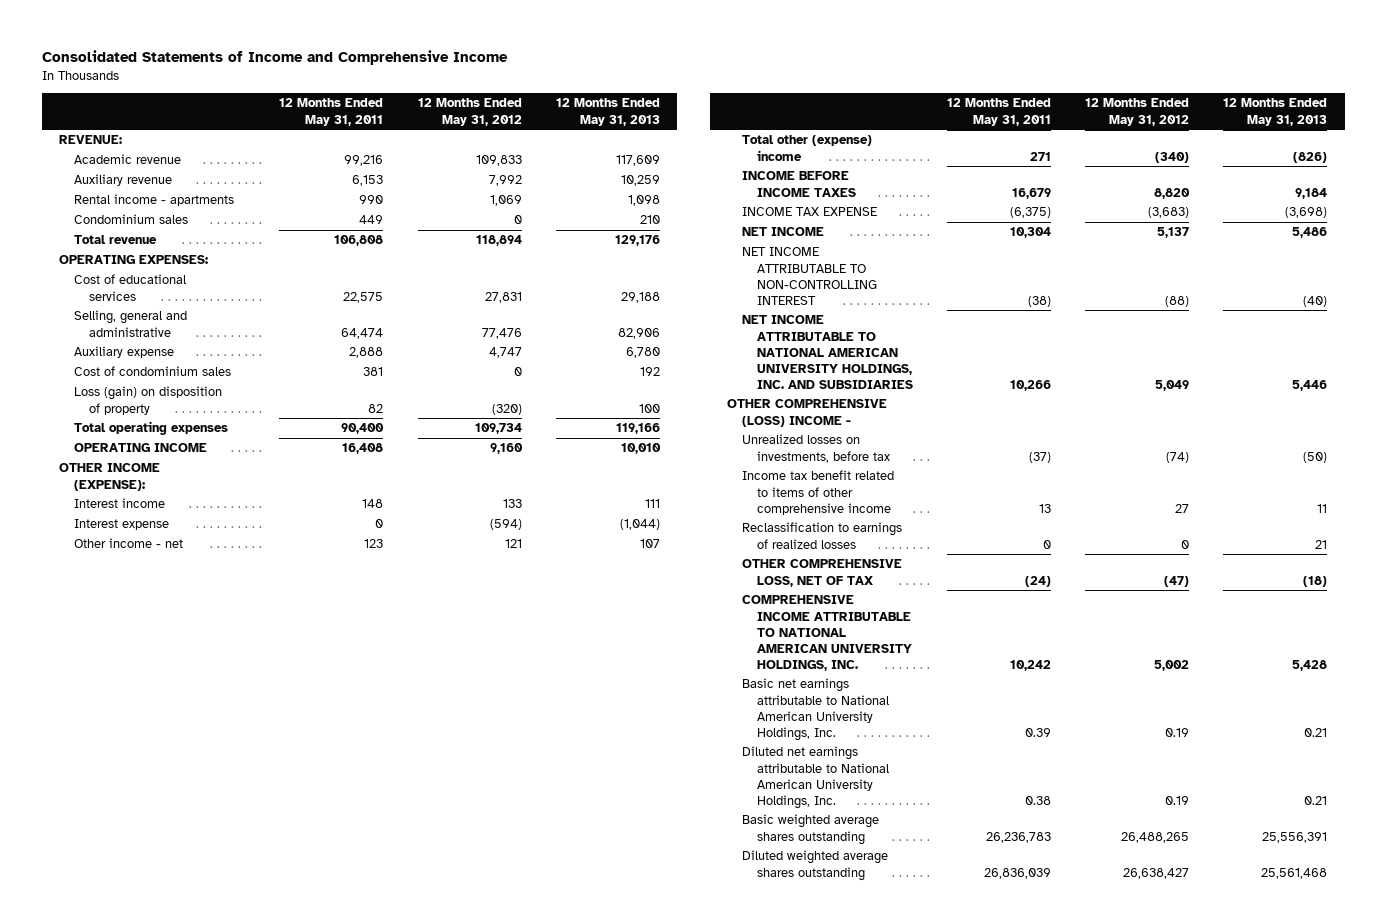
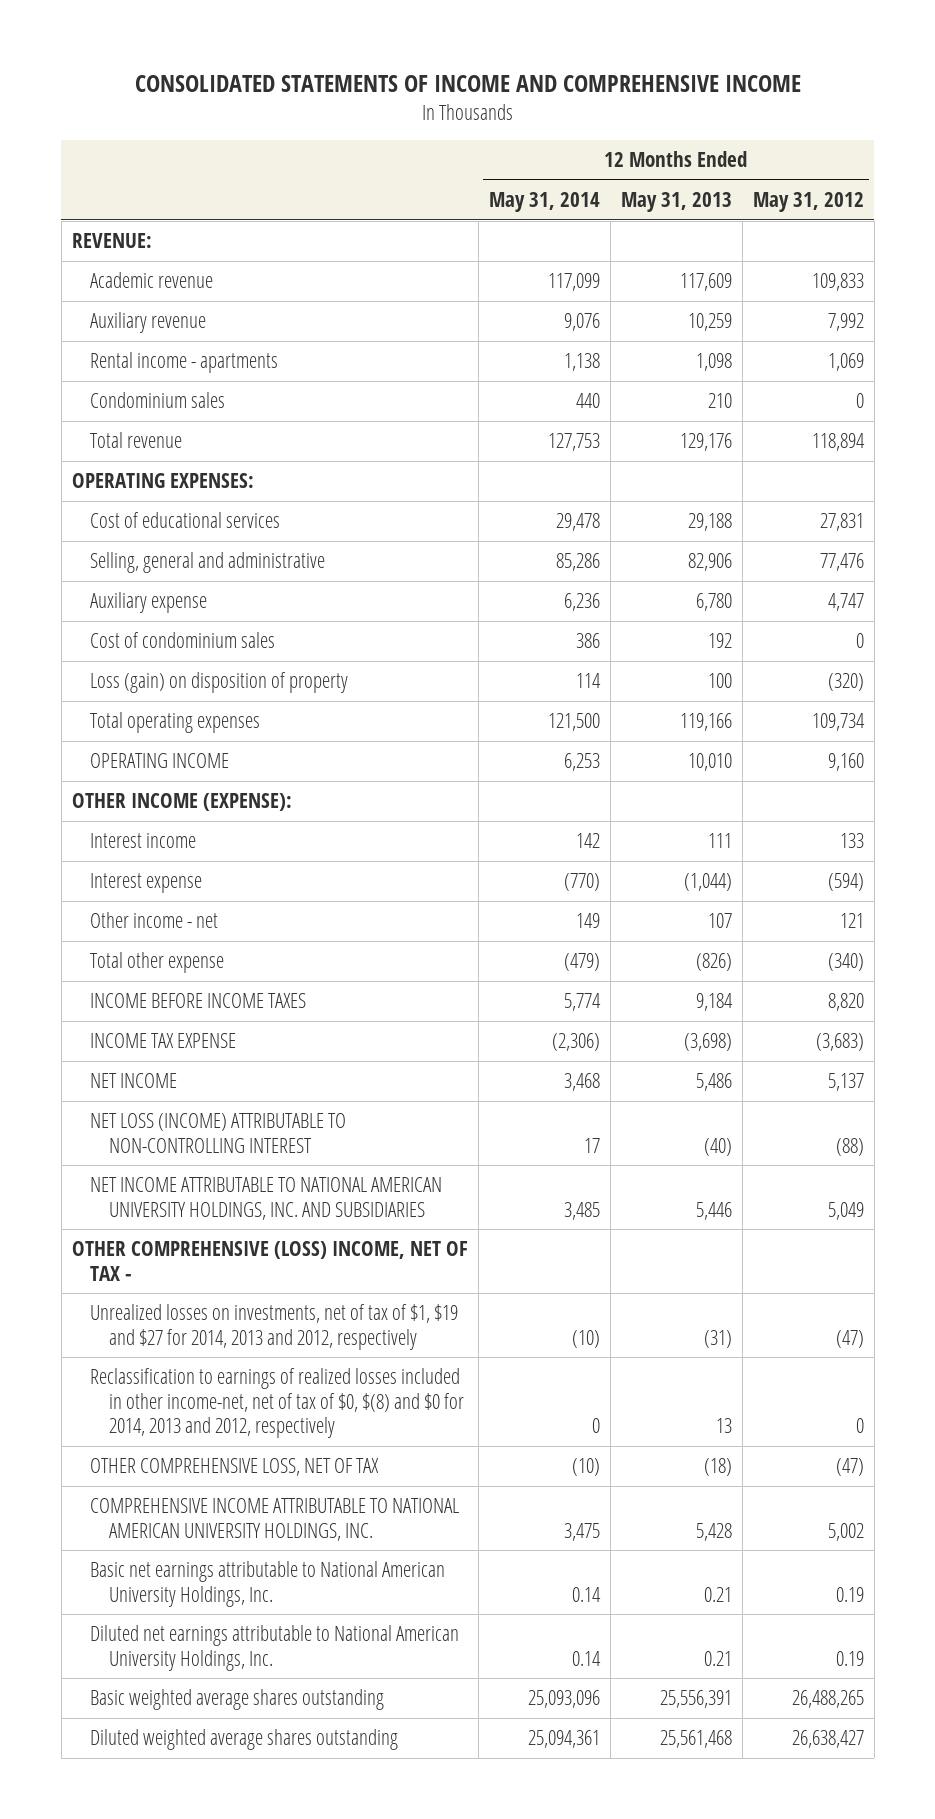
[42,50,509,66] Consolidated Statements of Income and Comprehensive Income -> [134,75,801,93] CONSOLIDATED STATEMENTS OF INCOME AND COMPREHENSIVE INCOME
[279,98,384,126] 12 Months Ended May 31, 2011 -> none
none -> [488,191,600,212] May 31, 2014
[741,135,872,161] Total other (expense) income -> [90,952,225,974] Total other expense
[741,247,877,305] NET INCOME ATTRIBUTABLE TO NON-CONTROLLING INTEREST -> [90,1113,347,1153] NET LOSS (INCOME) ATTRIBUTABLE TO NON-CONTROLLING INTEREST
[741,434,890,463] Unrealized losses on investments, before tax -> none
[741,470,894,515] Income tax benefit related to items of other comprehensive income -> none
[741,522,902,549] Reclassification to earnings of realized losses -> none
[726,399,887,427] OTHER COMPREHENSIVE (LOSS) INCOME - -> [71,1241,468,1281] OTHER COMPREHENSIVE (LOSS) INCOME, NET OF TAX -
none -> [90,1304,459,1350] Unrealized losses on investments, net of tax of $1, $19 and $27 for 2014, 2013 and 2012, respectively
none -> [90,1368,464,1439] Reclassification to earnings of realized losses included in other income-net, net of tax of $0, $(8) and $0 for 2014, 2013 and 2012, respectively

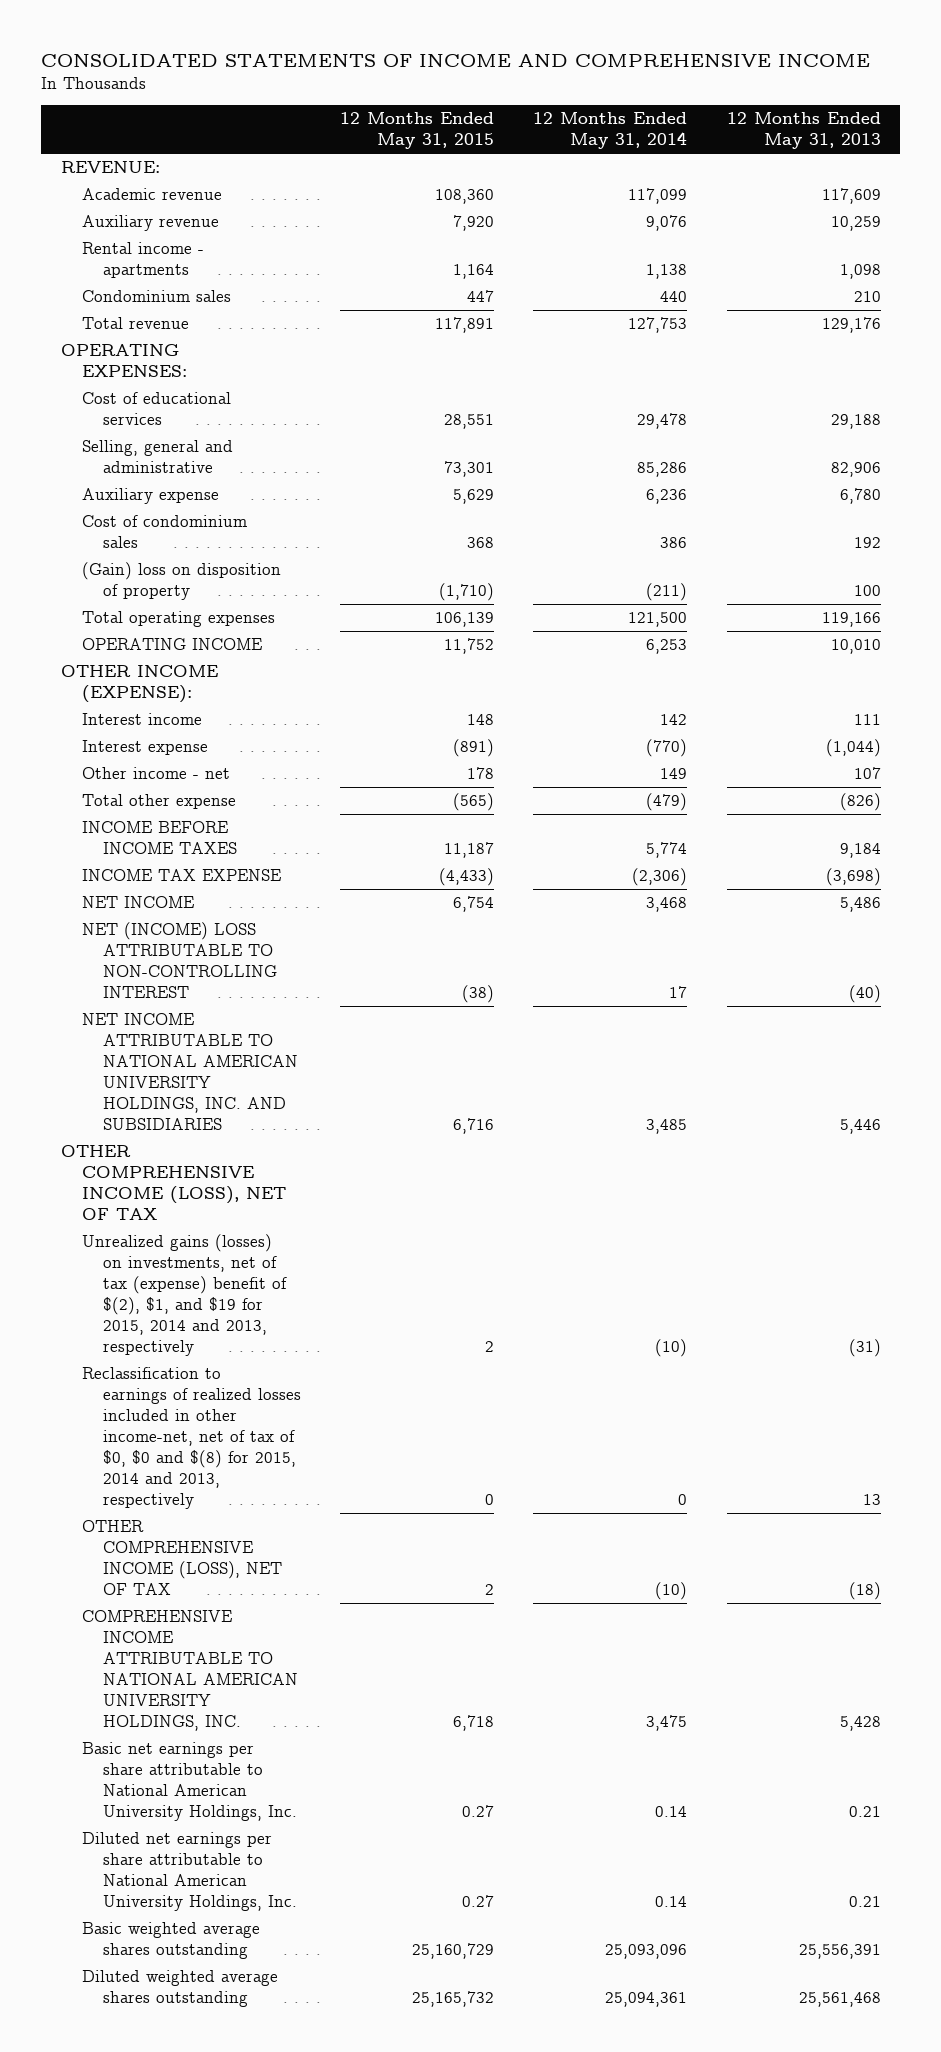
[752,191,864,212] May 31, 2012 -> none
none -> [340,112,495,150] 12 Months Ended May 31, 2015
[90,672,349,694] Loss (gain) on disposition of property -> [81,562,281,601] (Gain) loss on disposition of property
[575,673,601,689] 114 -> [646,583,688,602] (211)
[90,1113,347,1153] NET LOSS (INCOME) ATTRIBUTABLE TO NON-CONTROLLING INTEREST -> [81,922,277,999] NET (INCOME) LOSS ATTRIBUTABLE TO NON-CONTROLLING INTEREST
[71,1241,468,1281] OTHER COMPREHENSIVE (LOSS) INCOME, NET OF TAX - -> [60,1145,286,1221] OTHER COMPREHENSIVE INCOME (LOSS), NET OF TAX
[90,1304,459,1350] Unrealized losses on investments, net of tax of $1, $19 and $27 for 2014, 2013 and 2012, respectively -> [81,1234,287,1357] Unrealized gains (losses) on investments, net of tax (expense) benefit of $(2), $1, and $19 for 2015, 2014 and 2013, respectively
[90,1368,464,1439] Reclassification to earnings of realized losses included in other income-net, net of tax of $0, $(8) and $0 for 2014, 2013 and 2012, respectively -> [81,1367,301,1509] Reclassification to earnings of realized losses included in other income-net, net of tax of $0, $0 and $(8) for 2015, 2014 and 2013, respectively
[90,1458,380,1477] OTHER COMPREHENSIVE LOSS, NET OF TAX -> [81,1520,282,1596] OTHER COMPREHENSIVE INCOME (LOSS), NET OF TAX
[90,1561,446,1607] Basic net earnings attributable to National American University Holdings, Inc. -> [81,1742,297,1822] Basic net earnings per share attributable to National American University Holdings, Inc.
[90,1625,460,1671] Diluted net earnings attributable to National American University Holdings, Inc. -> [81,1832,297,1912] Diluted net earnings per share attributable to National American University Holdings, Inc.

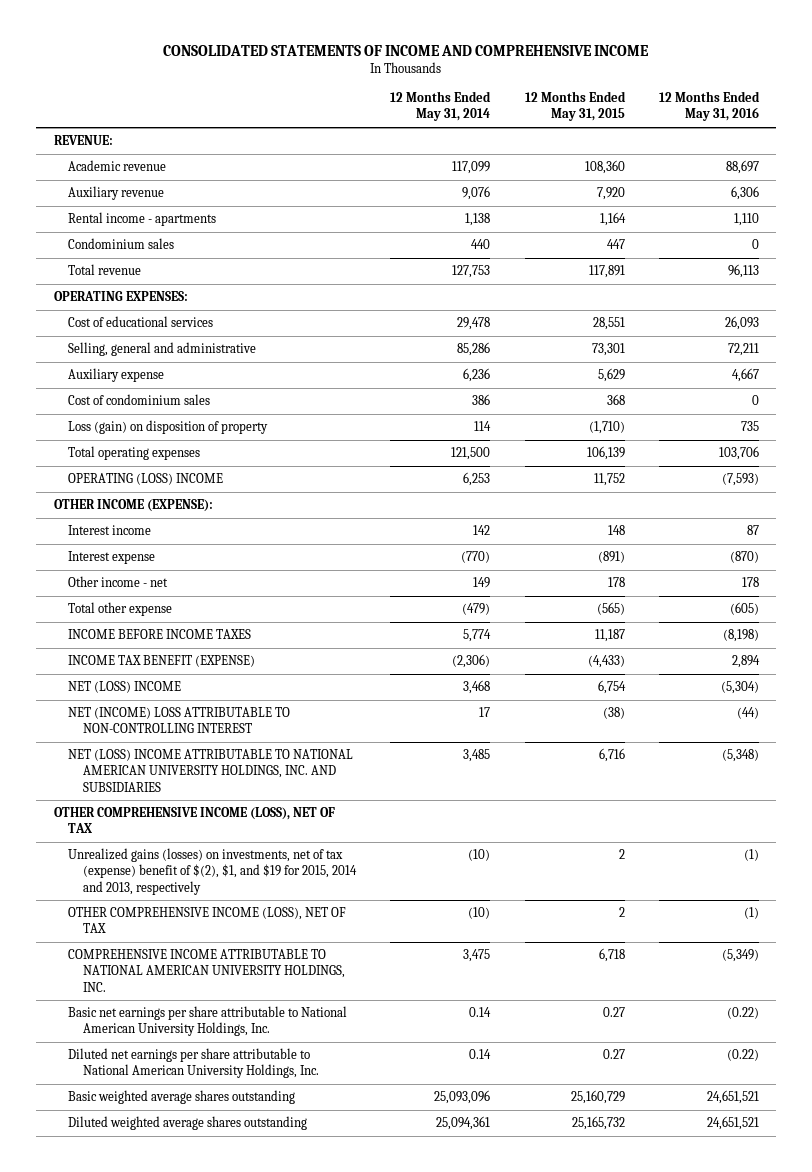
[726,112,881,150] 12 Months Ended May 31, 2013 -> none
none -> [658,91,760,122] 12 Months Ended May 31, 2016
[81,562,281,601] (Gain) loss on disposition of property -> [68,420,269,435] Loss (gain) on disposition of property
[646,583,688,602] (211) -> [474,421,492,432] 114
[81,638,262,651] OPERATING INCOME -> [68,473,224,486] OPERATING (LOSS) INCOME
[81,869,281,882] INCOME TAX EXPENSE -> [68,655,256,668] INCOME TAX BENEFIT (EXPENSE)
[81,896,194,909] NET INCOME -> [68,681,182,694] NET (LOSS) INCOME
[81,1013,298,1131] NET INCOME ATTRIBUTABLE TO NATIONAL AMERICAN UNIVERSITY HOLDINGS, INC. AND SUBSIDIARIES -> [68,749,354,792] NET (LOSS) INCOME ATTRIBUTABLE TO NATIONAL AMERICAN UNIVERSITY HOLDINGS, INC. AND SUBSIDIARIES
[81,1367,301,1509] Reclassification to earnings of realized losses included in other income-net, net of tax of $0, $0 and $(8) for 2015, 2014 and 2013, respectively -> none

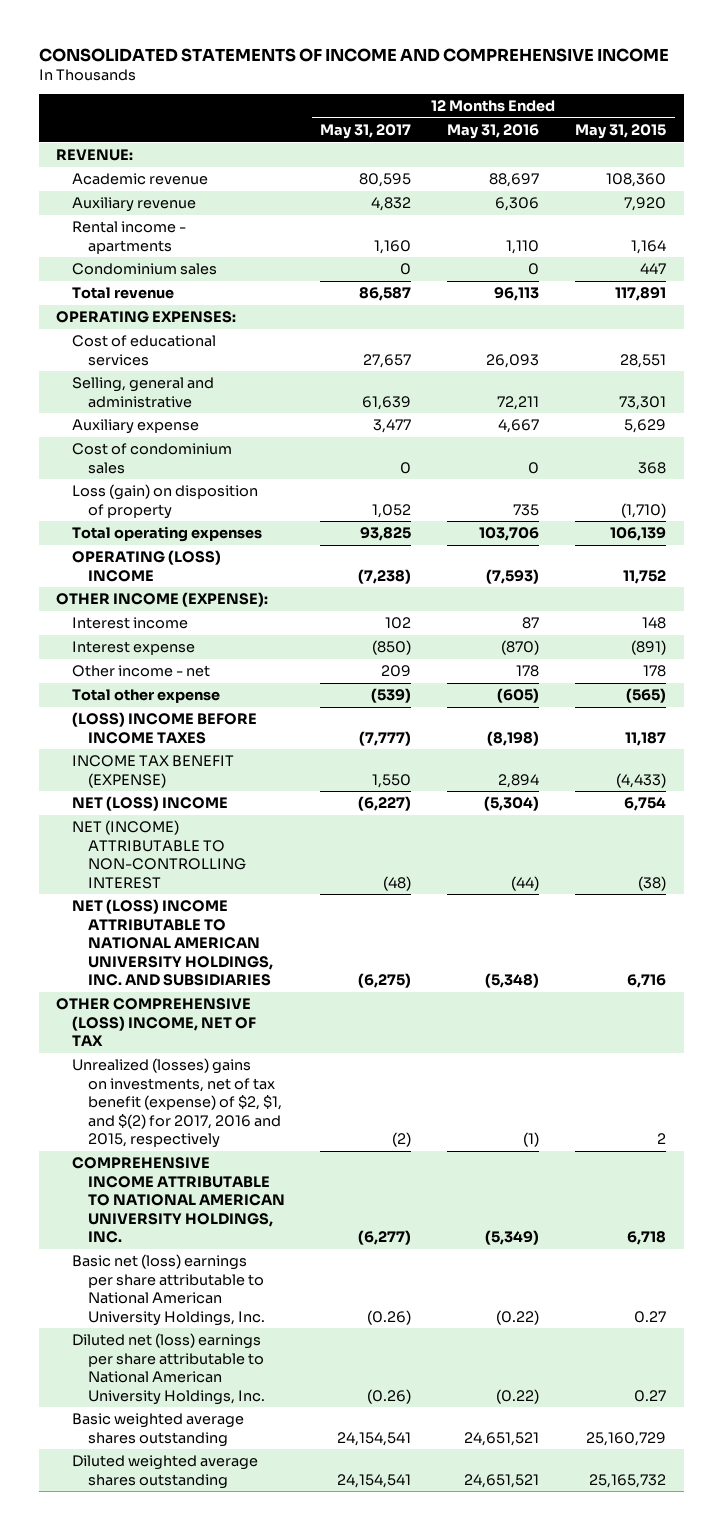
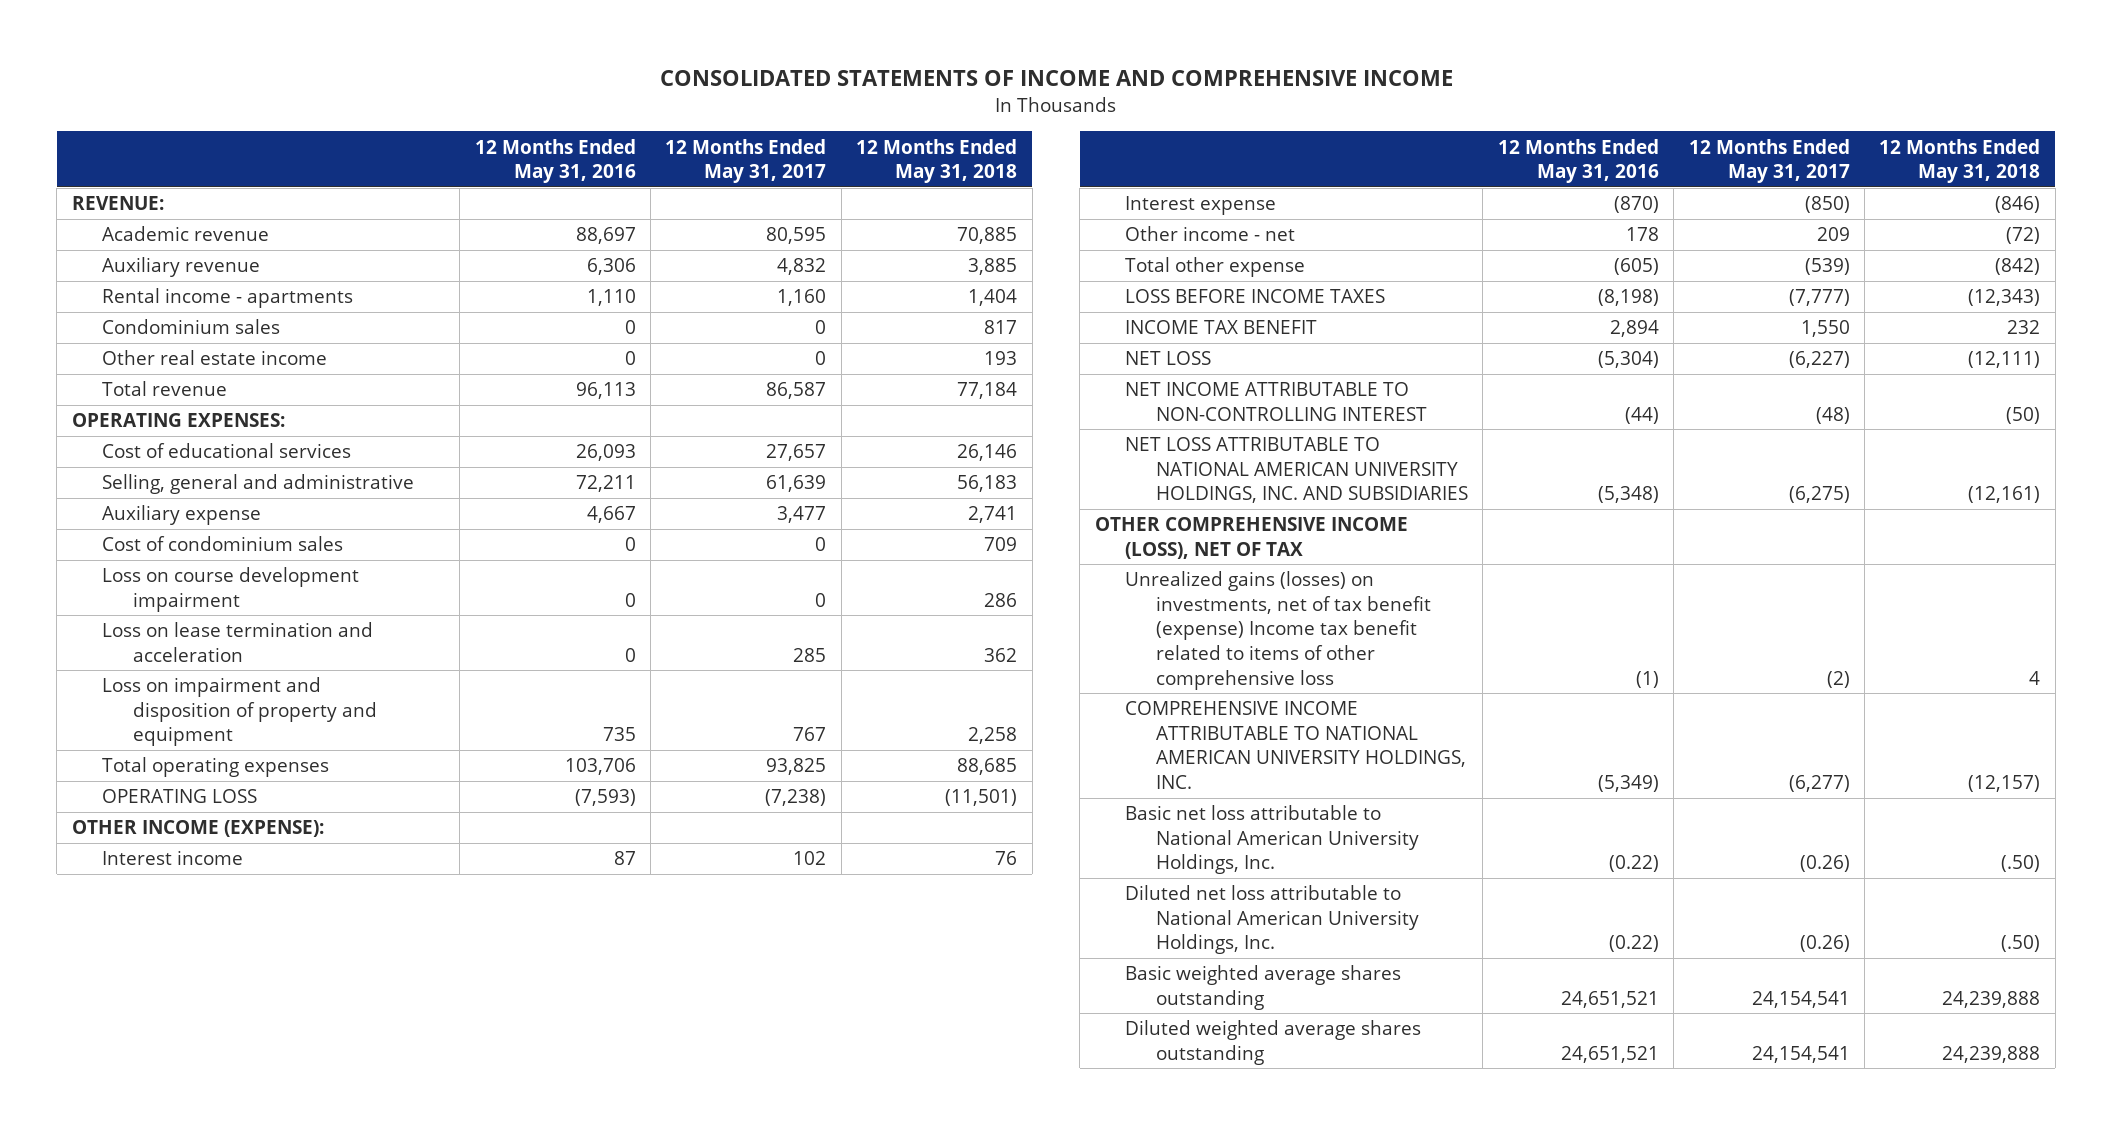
[574,124,666,140] May 31, 2015 -> none
none -> [856,138,1018,184] 12 Months Ended May 31, 2018
none -> [102,350,328,366] Other real estate income
none -> [102,567,360,612] Loss on course development impairment
none -> [102,622,374,662] Loss on lease termination and acceleration
[72,484,259,519] Loss (gain) on disposition of property -> [102,677,377,747] Loss on impairment and disposition of property and equipment
[372,503,412,518] 1,052 -> [793,727,827,742] 767
[72,550,222,582] OPERATING (LOSS) INCOME -> [102,789,258,804] OPERATING LOSS
[72,712,258,744] (LOSS) INCOME BEFORE INCOME TAXES -> [1125,289,1386,304] LOSS BEFORE INCOME TAXES
[72,755,235,788] INCOME TAX BENEFIT (EXPENSE) -> [1125,320,1318,335] INCOME TAX BENEFIT
[72,796,229,812] NET (LOSS) INCOME -> [1125,351,1212,366] NET LOSS
[72,820,246,889] NET (INCOME) ATTRIBUTABLE TO NON-CONTROLLING INTEREST -> [1125,382,1427,421] NET INCOME ATTRIBUTABLE TO NON-CONTROLLING INTEREST
[72,899,273,987] NET (LOSS) INCOME ATTRIBUTABLE TO NATIONAL AMERICAN UNIVERSITY HOLDINGS, INC. AND SUBSIDIARIES -> [1125,437,1468,504] NET LOSS ATTRIBUTABLE TO NATIONAL AMERICAN UNIVERSITY HOLDINGS, INC. AND SUBSIDIARIES
[56,998,257,1047] OTHER COMPREHENSIVE (LOSS) INCOME, NET OF TAX -> [1094,517,1408,559] OTHER COMPREHENSIVE INCOME (LOSS), NET OF TAX
[72,1058,282,1149] Unrealized (losses) gains on investments, net of tax benefit (expense) of $2, $1, and $(2) for 2017, 2016 and 2015, respectively -> [1125,571,1431,690] Unrealized gains (losses) on investments, net of tax benefit (expense) Income tax benefit related to items of other comprehensive loss
[72,1254,265,1326] Basic net (loss) earnings per share attributable to National American University Holdings, Inc. -> [1125,805,1419,875] Basic net loss attributable to National American University Holdings, Inc.
[72,1333,265,1405] Diluted net (loss) earnings per share attributable to National American University Holdings, Inc. -> [1125,885,1419,955] Diluted net loss attributable to National American University Holdings, Inc.

